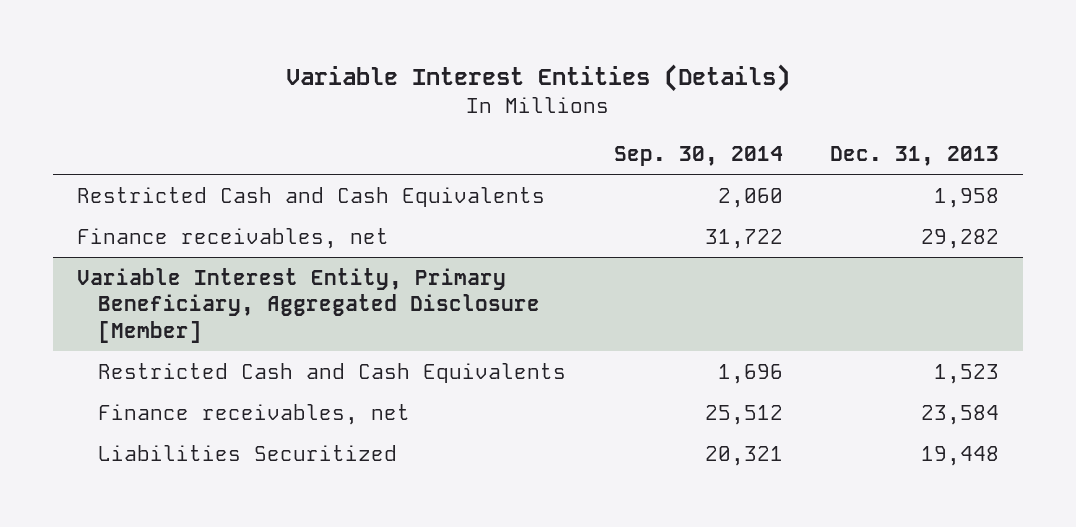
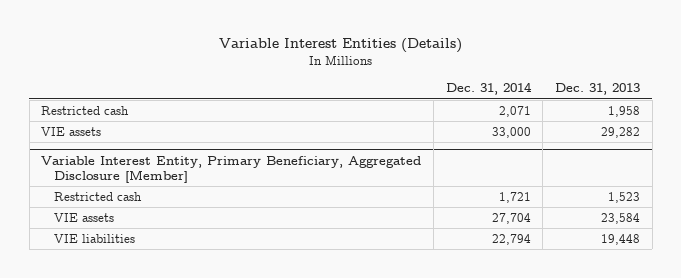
[613,146,783,167] Sep. 30, 2014 -> none
none -> [445,82,532,96] Dec. 31, 2014
[76,186,545,207] Restricted Cash and Cash Equivalents -> [41,105,130,115] Restricted cash
[76,227,389,249] Finance receivables, net -> [41,126,102,136] VIE assets
[98,362,567,383] Restricted Cash and Cash Equivalents -> [53,191,142,201] Restricted cash
[98,403,411,425] Finance receivables, net -> [53,212,114,222] VIE assets
[98,444,398,461] Liabilities Securitized -> [53,233,135,243] VIE liabilities

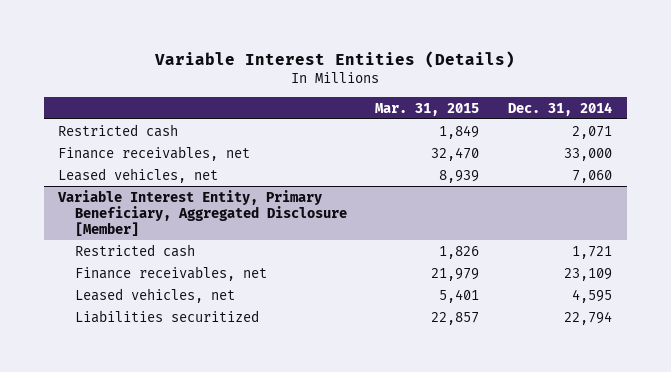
[554,83,640,96] Dec. 31, 2013 -> none
none -> [375,102,480,116] Mar. 31, 2015
[41,126,102,136] VIE assets -> [58,145,251,161] Finance receivables, net
none -> [58,167,219,183] Leased vehicles, net
[53,212,114,222] VIE assets -> none
none -> [74,265,267,281] Finance receivables, net
none -> [74,287,235,303] Leased vehicles, net
[53,233,135,243] VIE liabilities -> [74,309,259,323] Liabilities securitized

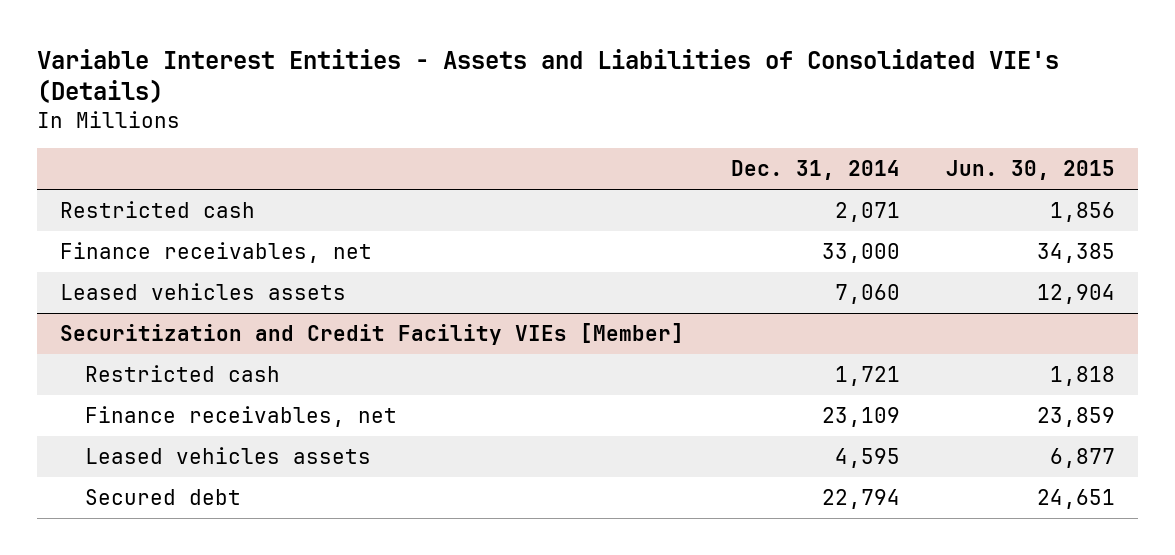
[154,51,516,69] Variable Interest Entities (Details) -> [37,48,1060,104] Variable Interest Entities - Assets and Liabilities of Consolidated VIE's (Details)
[375,102,480,116] Mar. 31, 2015 -> none
none -> [945,160,1115,181] Jun. 30, 2015
[58,189,347,236] Variable Interest Entity, Primary Beneficiary, Aggregated Disclosure [Member] -> none
[58,167,219,183] Leased vehicles, net -> [60,282,347,300] Leased vehicles assets
none -> [60,322,685,345] Securitization and Credit Facility VIEs [Member]
[74,287,235,303] Leased vehicles, net -> [84,446,371,464] Leased vehicles assets
[74,309,259,323] Liabilities securitized -> [84,488,241,505] Secured debt

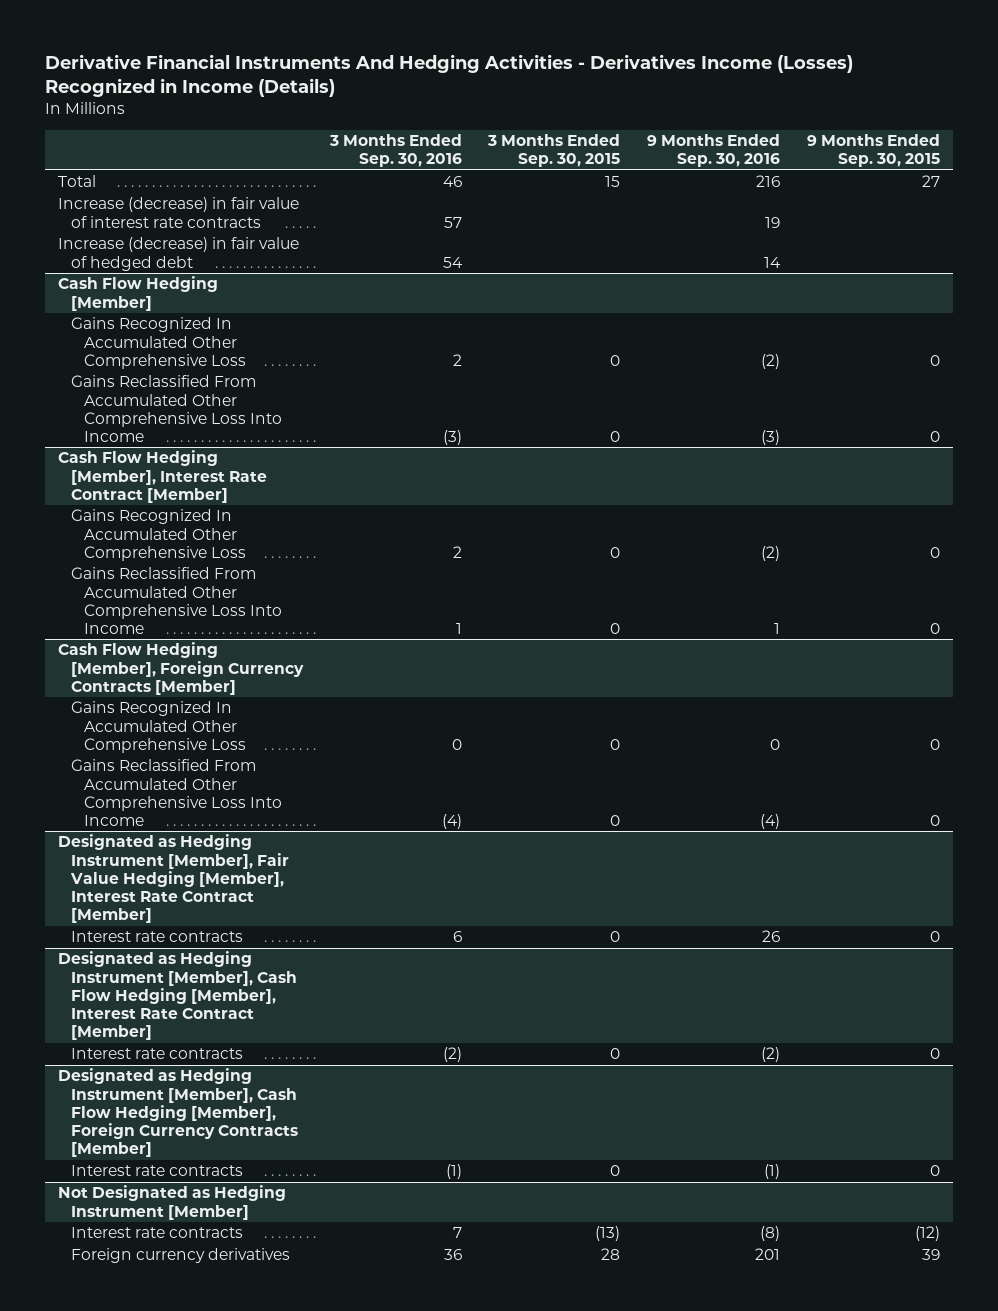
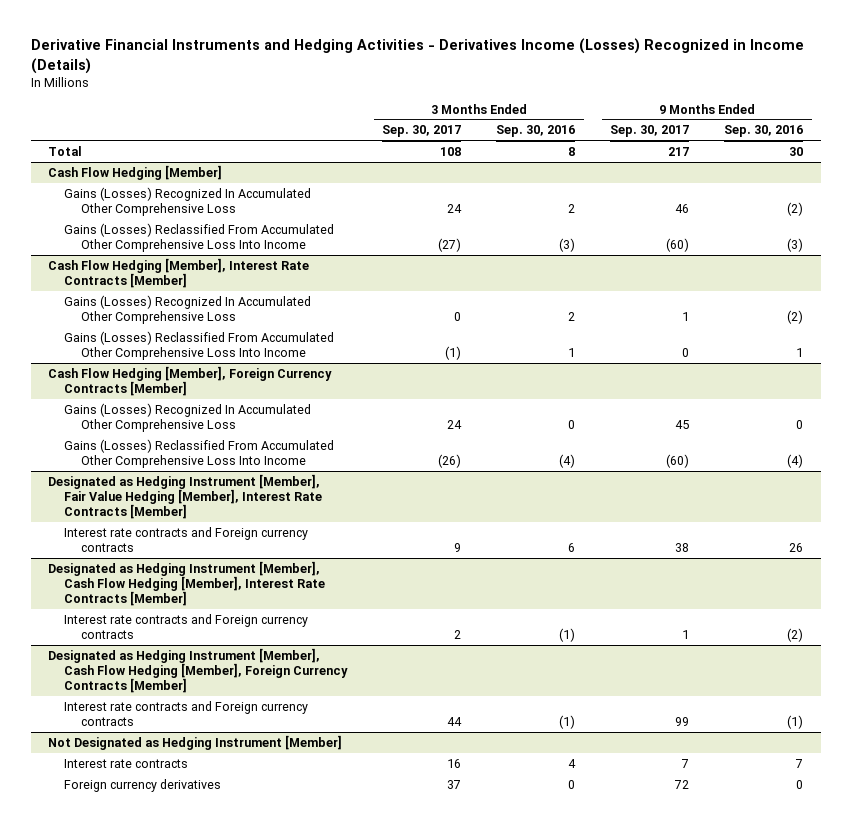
[44,53,853,98] Derivative Financial Instruments And Hedging Activities - Derivatives Income (Losses) Recognized in Income (Details) -> [30,38,804,74] Derivative Financial Instruments and Hedging Activities - Derivatives Income (Losses) Recognized in Income (Details)
[487,134,621,168] 3 Months Ended Sep. 30, 2015 -> none
[806,134,940,168] 9 Months Ended Sep. 30, 2015 -> none
none -> [382,125,462,138] Sep. 30, 2017
none -> [610,125,690,138] Sep. 30, 2017
[58,197,300,228] Increase (decrease) in fair value of interest rate contracts -> none
[58,237,300,271] Increase (decrease) in fair value of hedged debt -> none
[442,176,462,188] 46 -> [568,146,576,156] 8
[755,175,780,188] 216 -> [789,146,804,156] 30
[70,317,246,369] Gains Recognized In Accumulated Other Comprehensive Loss -> [64,186,312,217] Gains (Losses) Recognized In Accumulated Other Comprehensive Loss
[70,375,282,442] Gains Reclassified From Accumulated Other Comprehensive Loss Into Income -> [64,222,335,253] Gains (Losses) Reclassified From Accumulated Other Comprehensive Loss Into Income
[58,450,267,503] Cash Flow Hedging [Member], Interest Rate Contract [Member] -> [48,257,310,289] Cash Flow Hedging [Member], Interest Rate Contracts [Member]
[70,509,246,561] Gains Recognized In Accumulated Other Comprehensive Loss -> [64,294,312,325] Gains (Losses) Recognized In Accumulated Other Comprehensive Loss
[70,567,282,634] Gains Reclassified From Accumulated Other Comprehensive Loss Into Income -> [64,330,335,361] Gains (Losses) Reclassified From Accumulated Other Comprehensive Loss Into Income
[70,701,246,753] Gains Recognized In Accumulated Other Comprehensive Loss -> [64,402,312,433] Gains (Losses) Recognized In Accumulated Other Comprehensive Loss
[70,759,282,826] Gains Reclassified From Accumulated Other Comprehensive Loss Into Income -> [64,438,335,469] Gains (Losses) Reclassified From Accumulated Other Comprehensive Loss Into Income
[58,834,289,924] Designated as Hedging Instrument [Member], Fair Value Hedging [Member], Interest Rate Contract [Member] -> [48,473,323,520] Designated as Hedging Instrument [Member], Fair Value Hedging [Member], Interest Rate Contracts [Member]
[70,931,243,943] Interest rate contracts -> [64,526,309,553] Interest rate contracts and Foreign currency contracts
[58,951,297,1041] Designated as Hedging Instrument [Member], Cash Flow Hedging [Member], Interest Rate Contract [Member] -> [48,560,326,607] Designated as Hedging Instrument [Member], Cash Flow Hedging [Member], Interest Rate Contracts [Member]
[70,1048,243,1060] Interest rate contracts -> [64,613,309,640] Interest rate contracts and Foreign currency contracts
[442,1047,462,1063] (2) -> [559,628,576,643] (1)
[70,1165,243,1177] Interest rate contracts -> [64,700,309,727] Interest rate contracts and Foreign currency contracts
[452,1227,462,1239] 7 -> [568,758,577,768] 4
[759,1226,780,1242] (8) -> [795,758,804,768] 7
[443,1249,462,1261] 36 -> [568,779,576,789] 0
[754,1248,780,1261] 201 -> [796,779,804,789] 0

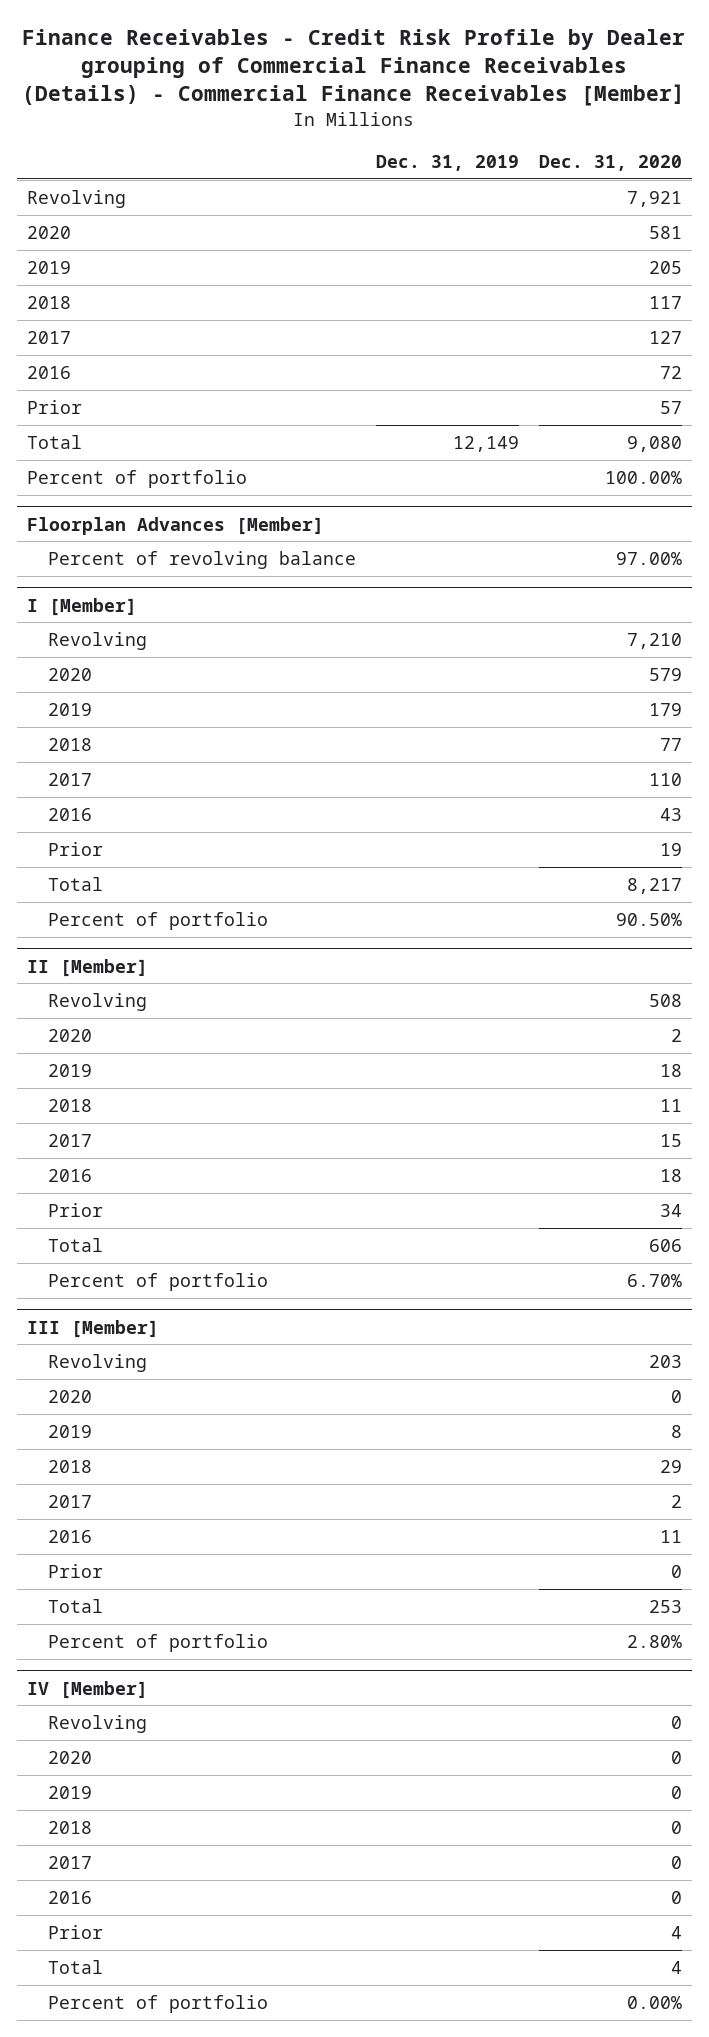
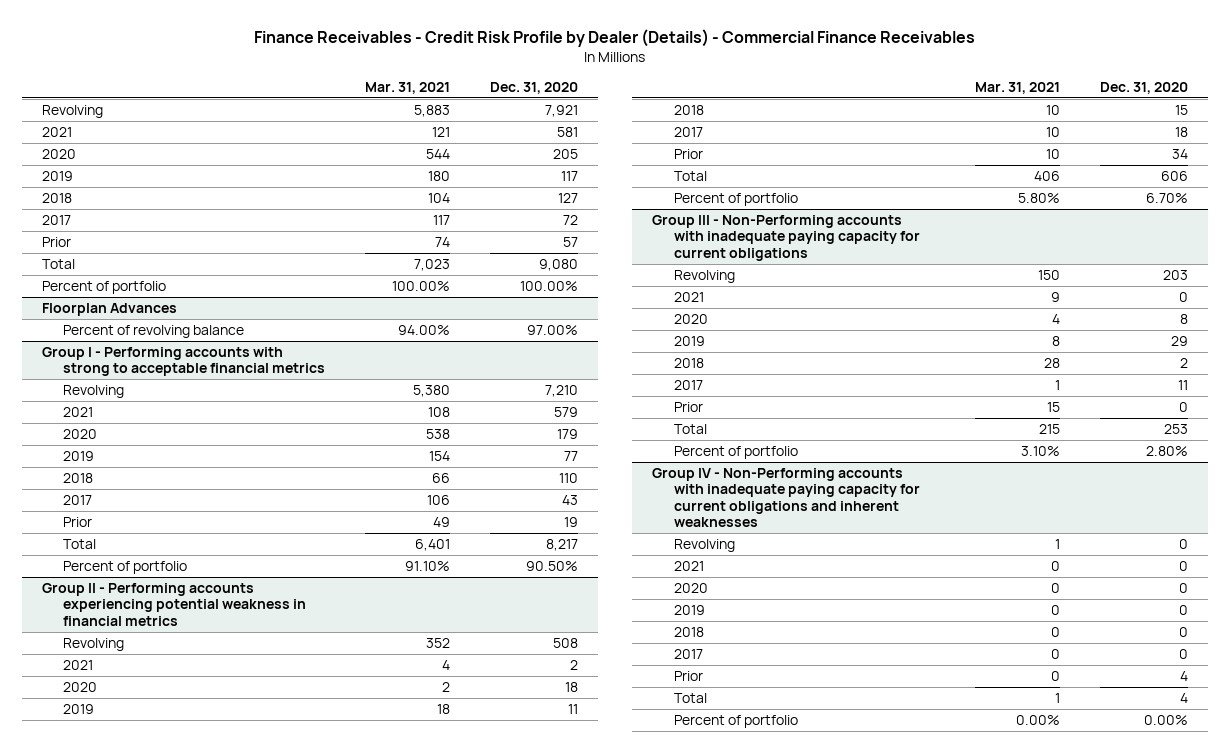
[22,28,686,107] Finance Receivables - Credit Risk Profile by Dealer grouping of Commercial Finance Receivables (Details) - Commercial Finance Receivables [Member] -> [253,29,975,48] Finance Receivables - Credit Risk Profile by Dealer (Details) - Commercial Finance Receivables
[376,154,520,171] Dec. 31, 2019 -> none
none -> [365,81,451,94] Mar. 31, 2021
[26,365,71,379] 2016 -> none
none -> [41,126,72,137] 2021
[649,225,683,239] 581 -> [552,148,578,159] 205
[649,260,683,274] 205 -> [560,170,578,181] 117
[649,295,683,309] 117 -> [557,192,578,203] 127
[649,330,683,344] 127 -> [562,214,578,225] 72
[26,516,324,535] Floorplan Advances [Member] -> [41,302,177,316] Floorplan Advances
[26,597,137,616] I [Member] -> [41,346,326,377] Group I - Performing accounts with strong to acceptable financial metrics
[48,807,93,821] 2016 -> none
none -> [63,406,94,417] 2021
[649,667,683,681] 579 -> [556,428,578,439] 179
[649,702,683,716] 179 -> [563,450,578,461] 77
[660,737,683,751] 77 -> [558,472,578,483] 110
[649,772,683,786] 110 -> [561,494,578,505] 43
[26,958,148,977] II [Member] -> [41,582,307,626] Group II - Performing accounts experiencing potential weakness in financial metrics
[48,1168,93,1182] 2016 -> none
none -> [63,659,94,670] 2021
[671,1028,683,1042] 2 -> [564,681,578,692] 18
[660,1063,683,1077] 18 -> [567,703,578,714] 11
[660,1098,683,1112] 11 -> [1174,104,1188,115] 15
[660,1133,683,1147] 15 -> [1174,126,1188,137] 18
[26,1319,159,1338] III [Member] -> [651,214,920,261] Group III - Non-Performing accounts with inadequate paying capacity for current obligations
[48,1529,93,1543] 2016 -> none
none -> [673,291,704,302] 2021
[671,1389,683,1403] 0 -> [1179,313,1188,324] 8
[671,1424,683,1438] 8 -> [1170,335,1188,346] 29
[660,1459,683,1473] 29 -> [1179,357,1188,368] 2
[671,1494,683,1508] 2 -> [1177,379,1188,390] 11
[26,1680,148,1699] IV [Member] -> [651,467,920,528] Group IV - Non-Performing accounts with inadequate paying capacity for current obligations and inherent weaknesses
none -> [673,560,704,571] 2021
[48,1890,93,1904] 2016 -> none

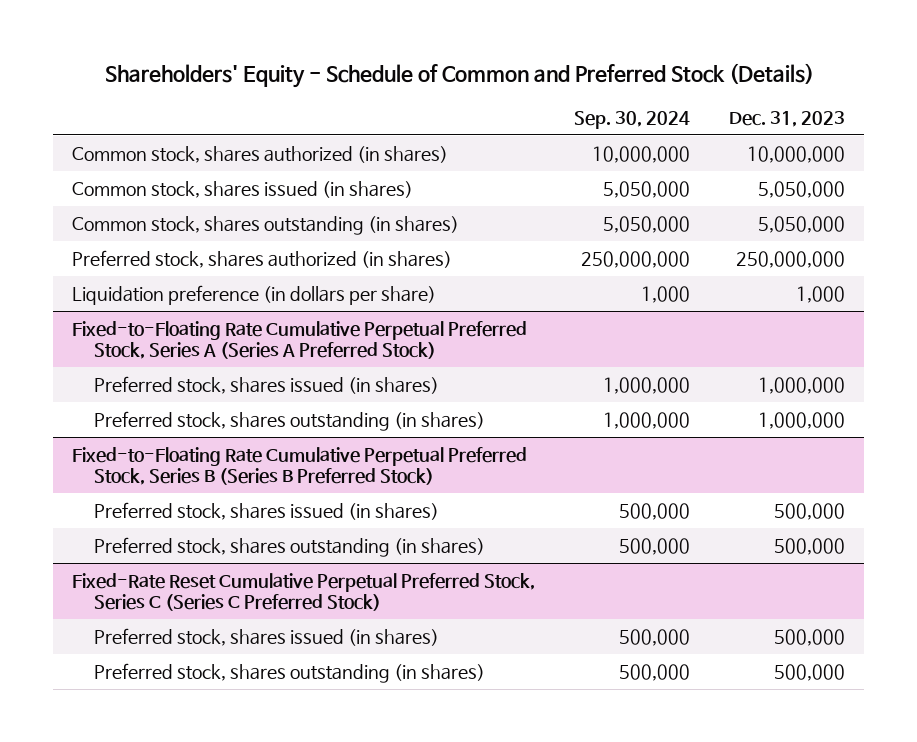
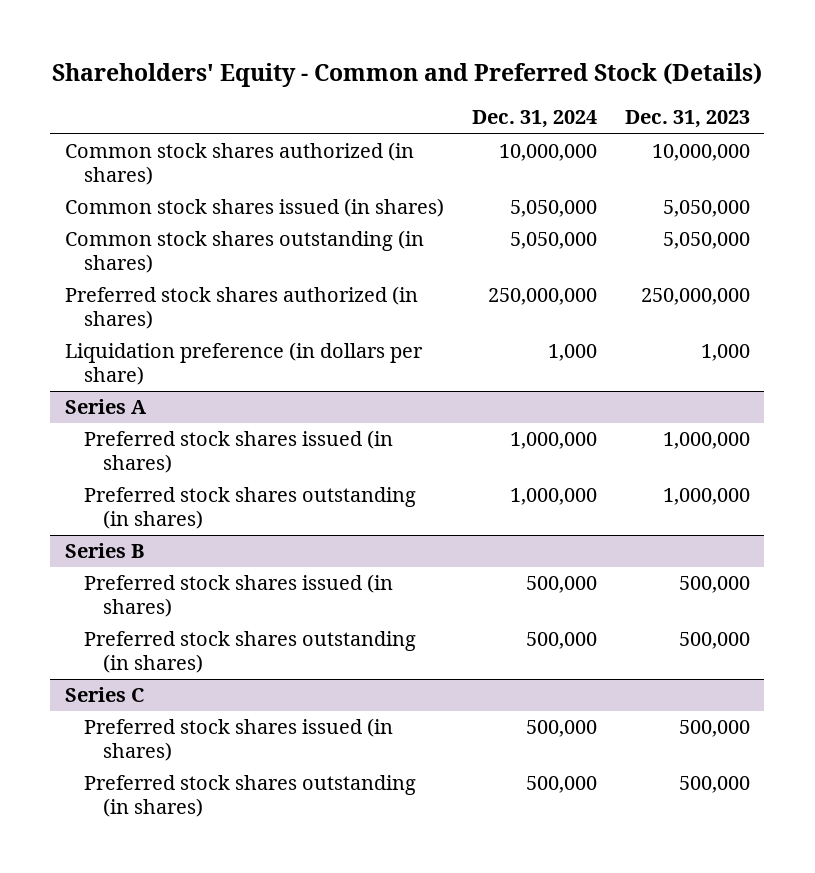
[104,63,814,89] Shareholders' Equity - Schedule of Common and Preferred Stock (Details) -> [52,63,763,88] Shareholders' Equity - Common and Preferred Stock (Details)
[574,110,691,129] Sep. 30, 2024 -> none
none -> [471,110,597,129] Dec. 31, 2024
[72,146,449,164] Common stock, shares authorized (in shares) -> [64,142,414,185] Common stock shares authorized (in shares)
[72,181,414,199] Common stock, shares issued (in shares) -> [64,198,444,218] Common stock shares issued (in shares)
[72,216,460,236] Common stock, shares outstanding (in shares) -> [64,230,424,273] Common stock shares outstanding (in shares)
[72,250,453,269] Preferred stock, shares authorized (in shares) -> [64,286,418,329] Preferred stock shares authorized (in shares)
[72,321,528,360] Fixed-to-Floating Rate Cumulative Perpetual Preferred Stock, Series A (Series A Preferred Stock) -> [64,399,147,415] Series A
[94,376,440,395] Preferred stock, shares issued (in shares) -> [83,430,393,473] Preferred stock shares issued (in shares)
[94,411,486,432] Preferred stock, shares outstanding (in shares) -> [83,487,416,529] Preferred stock shares outstanding (in shares)
[72,447,528,486] Fixed-to-Floating Rate Cumulative Perpetual Preferred Stock, Series B (Series B Preferred Stock) -> [64,543,144,559] Series B
[94,502,440,521] Preferred stock, shares issued (in shares) -> [83,574,393,617] Preferred stock shares issued (in shares)
[94,537,486,558] Preferred stock, shares outstanding (in shares) -> [83,631,416,673] Preferred stock shares outstanding (in shares)
[72,573,536,612] Fixed-Rate Reset Cumulative Perpetual Preferred Stock, Series C (Series C Preferred Stock) -> [64,687,144,703] Series C
[94,628,440,647] Preferred stock, shares issued (in shares) -> [83,718,393,761] Preferred stock shares issued (in shares)
[94,663,486,684] Preferred stock, shares outstanding (in shares) -> [83,775,416,817] Preferred stock shares outstanding (in shares)

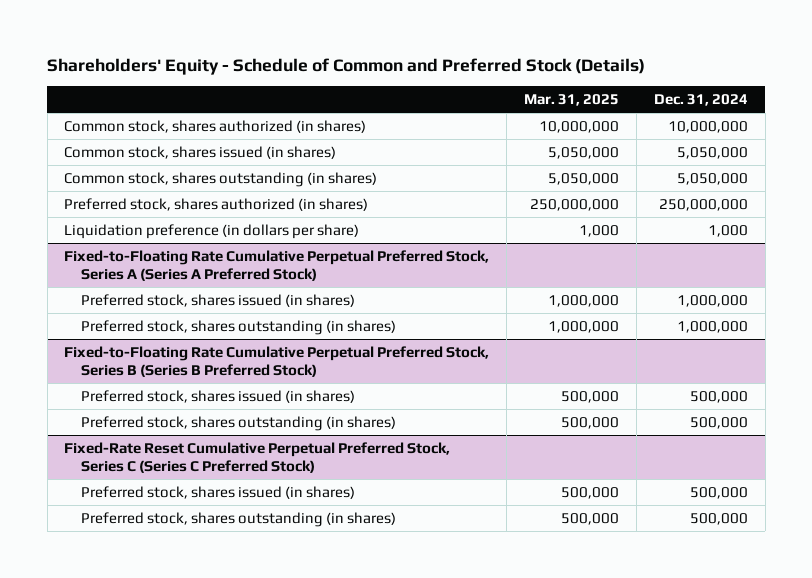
[52,63,763,88] Shareholders' Equity - Common and Preferred Stock (Details) -> [47,57,646,75] Shareholders' Equity - Schedule of Common and Preferred Stock (Details)
[625,110,751,129] Dec. 31, 2023 -> none
none -> [524,93,620,106] Mar. 31, 2025
[64,142,414,185] Common stock shares authorized (in shares) -> [64,120,367,134] Common stock, shares authorized (in shares)
[64,198,444,218] Common stock shares issued (in shares) -> [64,146,337,160] Common stock, shares issued (in shares)
[64,230,424,273] Common stock shares outstanding (in shares) -> [64,172,378,188] Common stock, shares outstanding (in shares)
[64,286,418,329] Preferred stock shares authorized (in shares) -> [64,198,369,212] Preferred stock, shares authorized (in shares)
[64,399,147,415] Series A -> [64,250,490,281] Fixed-to-Floating Rate Cumulative Perpetual Preferred Stock, Series A (Series A Preferred Stock)
[83,430,393,473] Preferred stock shares issued (in shares) -> [80,294,355,308] Preferred stock, shares issued (in shares)
[83,487,416,529] Preferred stock shares outstanding (in shares) -> [80,320,396,336] Preferred stock, shares outstanding (in shares)
[64,543,144,559] Series B -> [64,346,490,377] Fixed-to-Floating Rate Cumulative Perpetual Preferred Stock, Series B (Series B Preferred Stock)
[83,574,393,617] Preferred stock shares issued (in shares) -> [80,390,355,404] Preferred stock, shares issued (in shares)
[83,631,416,673] Preferred stock shares outstanding (in shares) -> [80,416,396,432] Preferred stock, shares outstanding (in shares)
[64,687,144,703] Series C -> [64,442,451,473] Fixed-Rate Reset Cumulative Perpetual Preferred Stock, Series C (Series C Preferred Stock)
[83,718,393,761] Preferred stock shares issued (in shares) -> [80,486,355,500] Preferred stock, shares issued (in shares)
[83,775,416,817] Preferred stock shares outstanding (in shares) -> [80,512,396,528] Preferred stock, shares outstanding (in shares)

